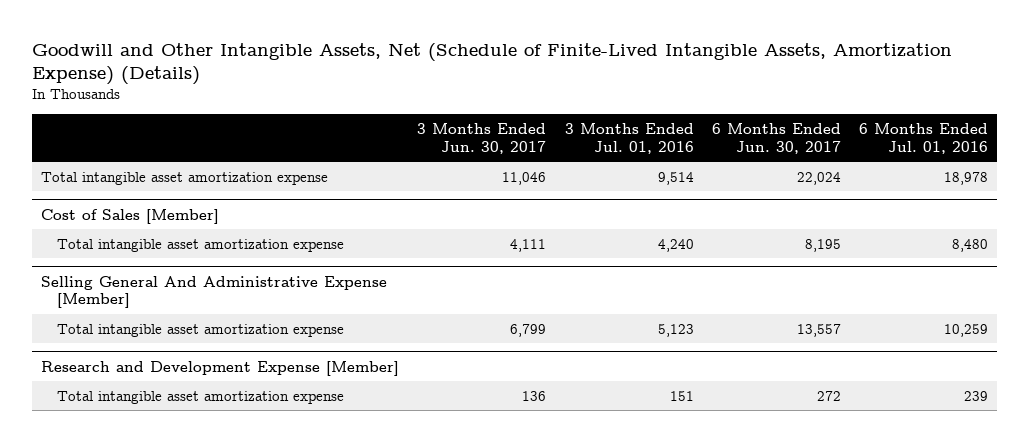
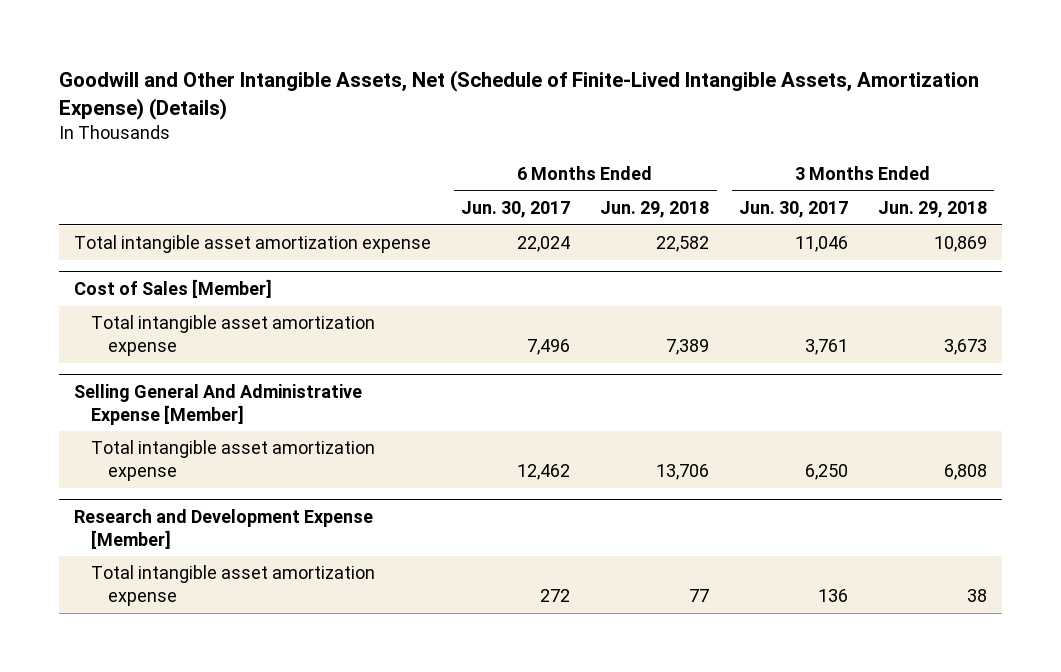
[564,123,694,154] 3 Months Ended Jul. 01, 2016 -> none
[858,123,988,154] 6 Months Ended Jul. 01, 2016 -> none
none -> [600,201,710,219] Jun. 29, 2018
none -> [877,201,987,219] Jun. 29, 2018
[510,238,547,252] 4,111 -> [805,339,849,356] 3,761
[804,238,841,252] 8,195 -> [527,339,571,356] 7,496
[510,323,547,337] 6,799 -> [805,464,849,481] 6,250
[796,323,841,337] 13,557 -> [517,464,571,481] 12,462

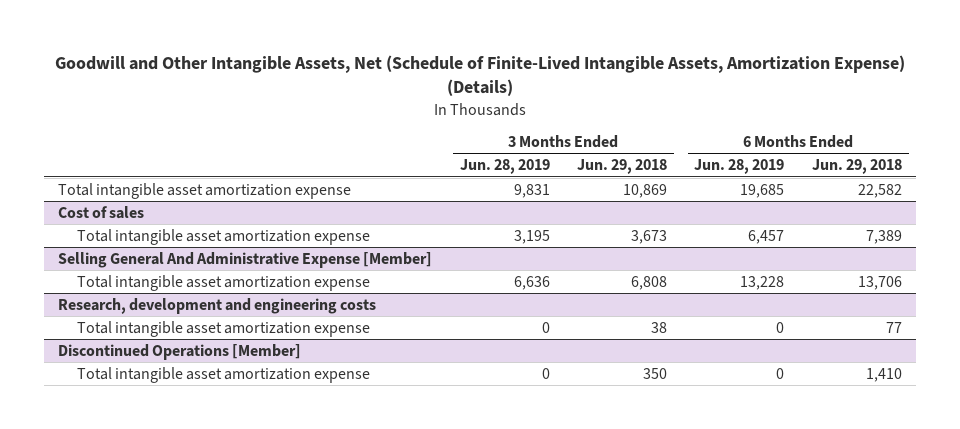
[461,201,571,219] Jun. 30, 2017 -> none
[739,201,849,219] Jun. 30, 2017 -> none
none -> [459,159,550,175] Jun. 28, 2019
none -> [694,159,785,175] Jun. 28, 2019
[74,278,273,298] Cost of Sales [Member] -> [58,205,145,219] Cost of sales
[74,508,374,549] Research and Development Expense [Member] -> [58,297,377,314] Research, development and engineering costs
none -> [58,343,302,360] Discontinued Operations [Member]
none -> [76,366,370,383] Total intangible asset amortization expense

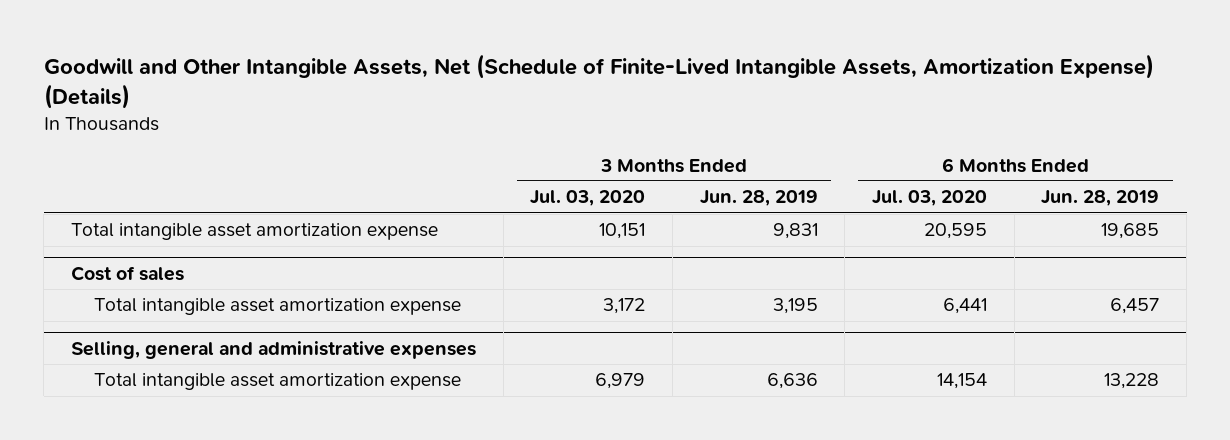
[576,159,667,175] Jun. 29, 2018 -> none
[811,159,902,175] Jun. 29, 2018 -> none
none -> [530,190,646,207] Jul. 03, 2020
none -> [872,190,988,207] Jul. 03, 2020
[58,251,433,268] Selling General And Administrative Expense [Member] -> [71,341,477,360] Selling, general and administrative expenses
[58,297,377,314] Research, development and engineering costs -> none
[76,320,370,337] Total intangible asset amortization expense -> none
[58,343,302,360] Discontinued Operations [Member] -> none
[76,366,370,383] Total intangible asset amortization expense -> none

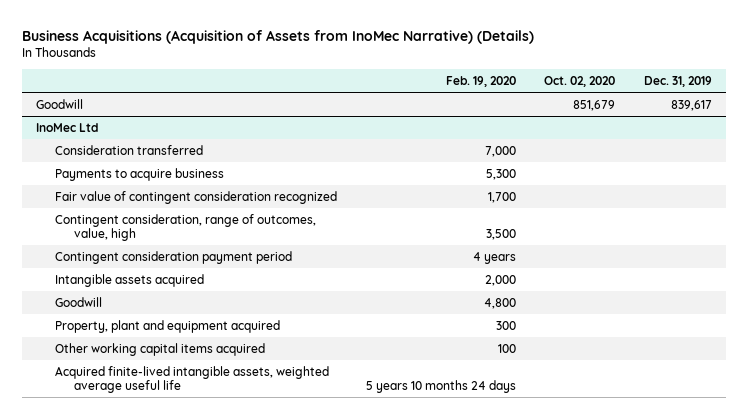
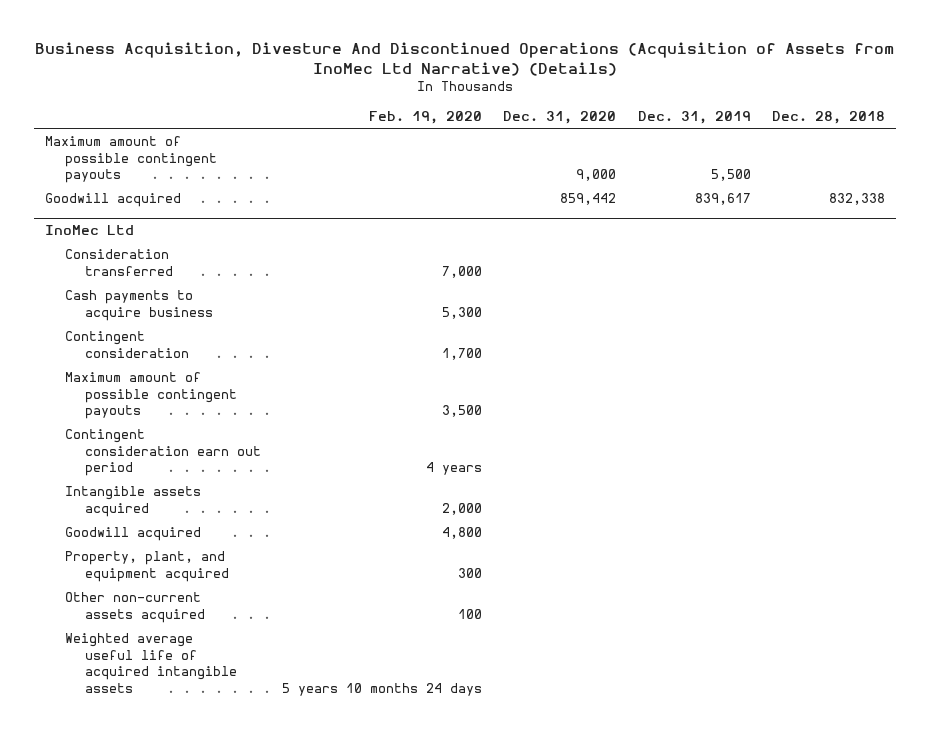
[22,29,535,44] Business Acquisitions (Acquisition of Assets from InoMec Narrative) (Details) -> [34,41,894,76] Business Acquisition, Divesture And Discontinued Operations (Acquisition of Assets from InoMec Ltd Narrative) (Details)
[544,75,616,87] Oct. 02, 2020 -> none
none -> [503,110,617,124] Dec. 31, 2020
none -> [771,110,885,124] Dec. 28, 2018
none -> [44,135,217,184] Maximum amount of possible contingent payouts
[36,98,84,109] Goodwill -> [44,192,181,207] Goodwill acquired
[55,167,225,181] Payments to acquire business -> [64,289,213,321] Cash payments to acquire business
[55,190,338,204] Fair value of contingent consideration recognized -> [64,330,189,358] Contingent consideration
[55,213,317,242] Contingent consideration, range of outcomes, value, high -> [64,371,237,420] Maximum amount of possible contingent payouts
[55,250,293,264] Contingent consideration payment period -> [64,428,261,477] Contingent consideration earn out period
[55,296,103,307] Goodwill -> [64,526,201,541] Goodwill acquired
[55,319,281,333] Property, plant and equipment acquired -> [64,550,229,582] Property, plant, and equipment acquired
[55,342,266,356] Other working capital items acquired -> [64,591,205,623] Other non-current assets acquired
[55,365,330,394] Acquired finite-lived intangible assets, weighted average useful life -> [64,632,237,693] Weighted average useful life of acquired intangible assets

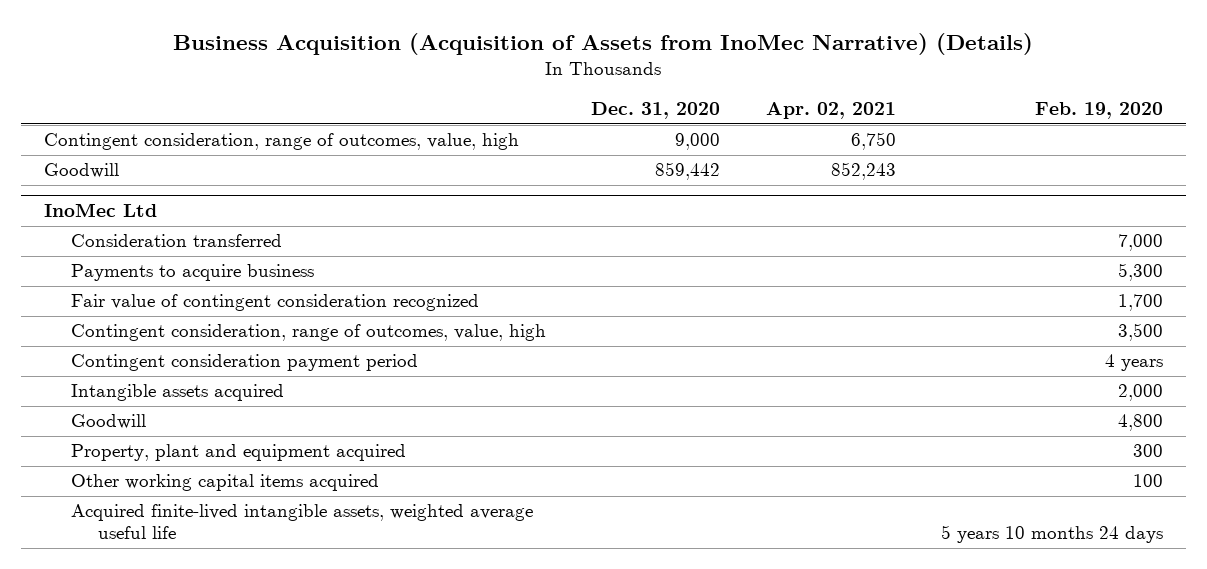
[34,41,894,76] Business Acquisition, Divesture And Discontinued Operations (Acquisition of Assets from InoMec Ltd Narrative) (Details) -> [173,33,1034,56] Business Acquisition (Acquisition of Assets from InoMec Narrative) (Details)
[637,110,751,124] Dec. 31, 2019 -> none
[771,110,885,124] Dec. 28, 2018 -> none
none -> [765,102,896,120] Apr. 02, 2021
[44,135,217,184] Maximum amount of possible contingent payouts -> [43,133,519,151] Contingent consideration, range of outcomes, value, high
[44,192,181,207] Goodwill acquired -> [43,163,119,179] Goodwill
[64,289,213,321] Cash payments to acquire business -> [71,264,315,282] Payments to acquire business
[64,330,189,358] Contingent consideration -> [71,294,480,312] Fair value of contingent consideration recognized
[64,371,237,420] Maximum amount of possible contingent payouts -> [71,324,547,342] Contingent consideration, range of outcomes, value, high
[64,428,261,477] Contingent consideration earn out period -> [71,354,419,372] Contingent consideration payment period
[64,526,201,541] Goodwill acquired -> [71,414,147,430] Goodwill
[64,550,229,582] Property, plant, and equipment acquired -> [71,444,407,462] Property, plant and equipment acquired
[64,591,205,623] Other non-current assets acquired -> [71,474,380,492] Other working capital items acquired
[64,632,237,693] Weighted average useful life of acquired intangible assets -> [71,504,534,540] Acquired finite-lived intangible assets, weighted average useful life

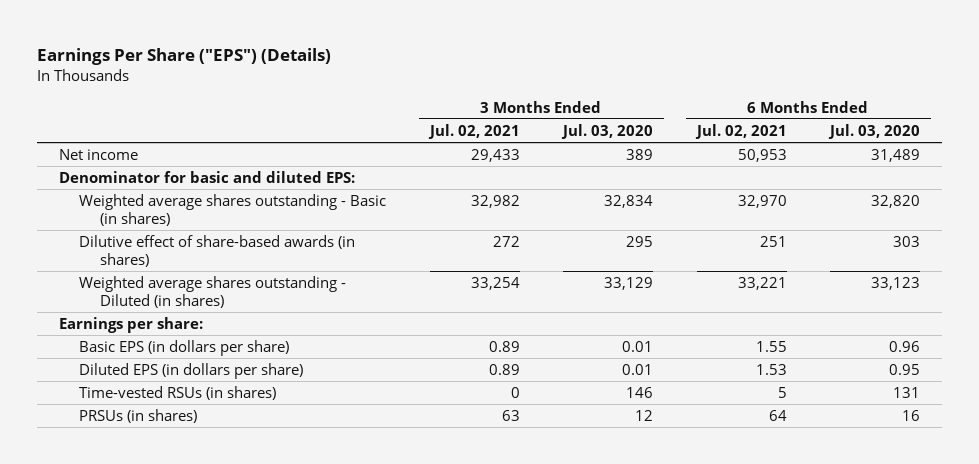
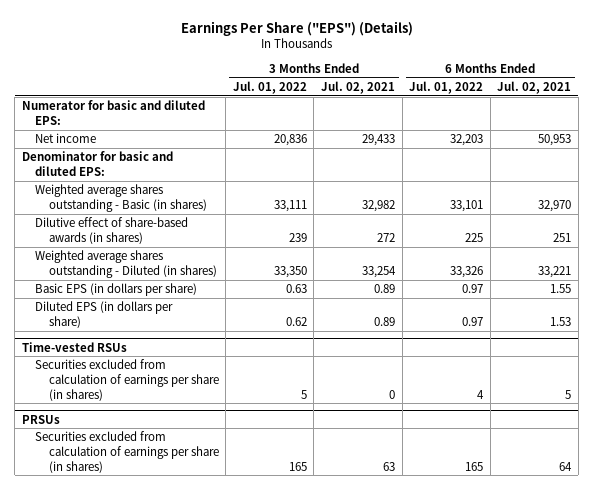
[561,123,654,139] Jul. 03, 2020 -> none
[828,123,921,139] Jul. 03, 2020 -> none
none -> [232,80,307,94] Jul. 01, 2022
none -> [409,80,484,94] Jul. 01, 2022
none -> [22,100,206,125] Numerator for basic and diluted EPS:
[59,316,204,333] Earnings per share: -> none
[79,385,277,400] Time-vested RSUs (in shares) -> none
none -> [22,341,128,352] Time-vested RSUs
none -> [35,359,219,401] Securities excluded from calculation of earnings per share (in shares)
none -> [22,414,61,424] PRSUs
[79,408,198,423] PRSUs (in shares) -> [35,431,219,473] Securities excluded from calculation of earnings per share (in shares)

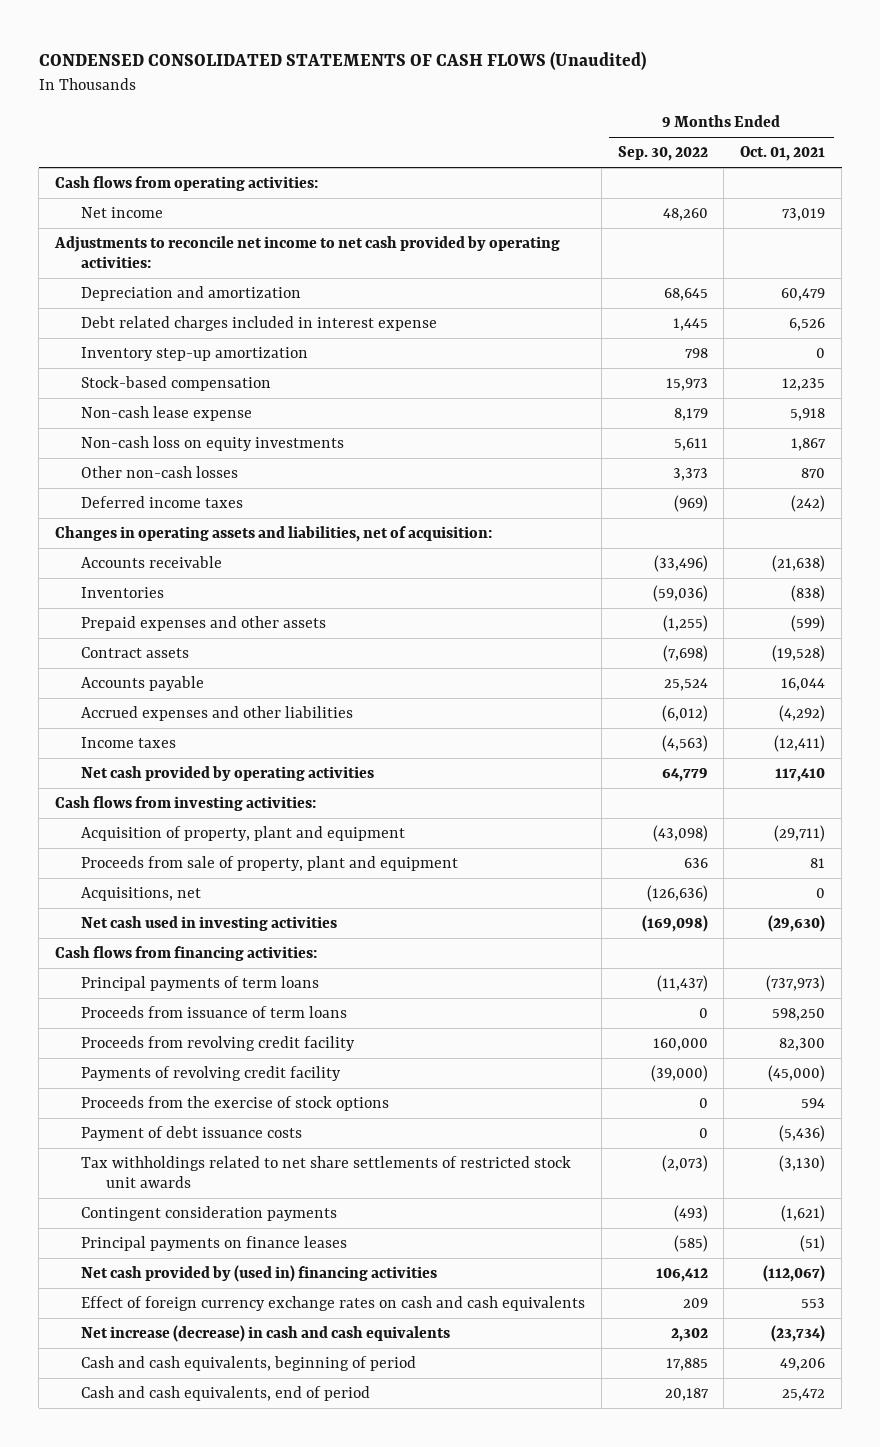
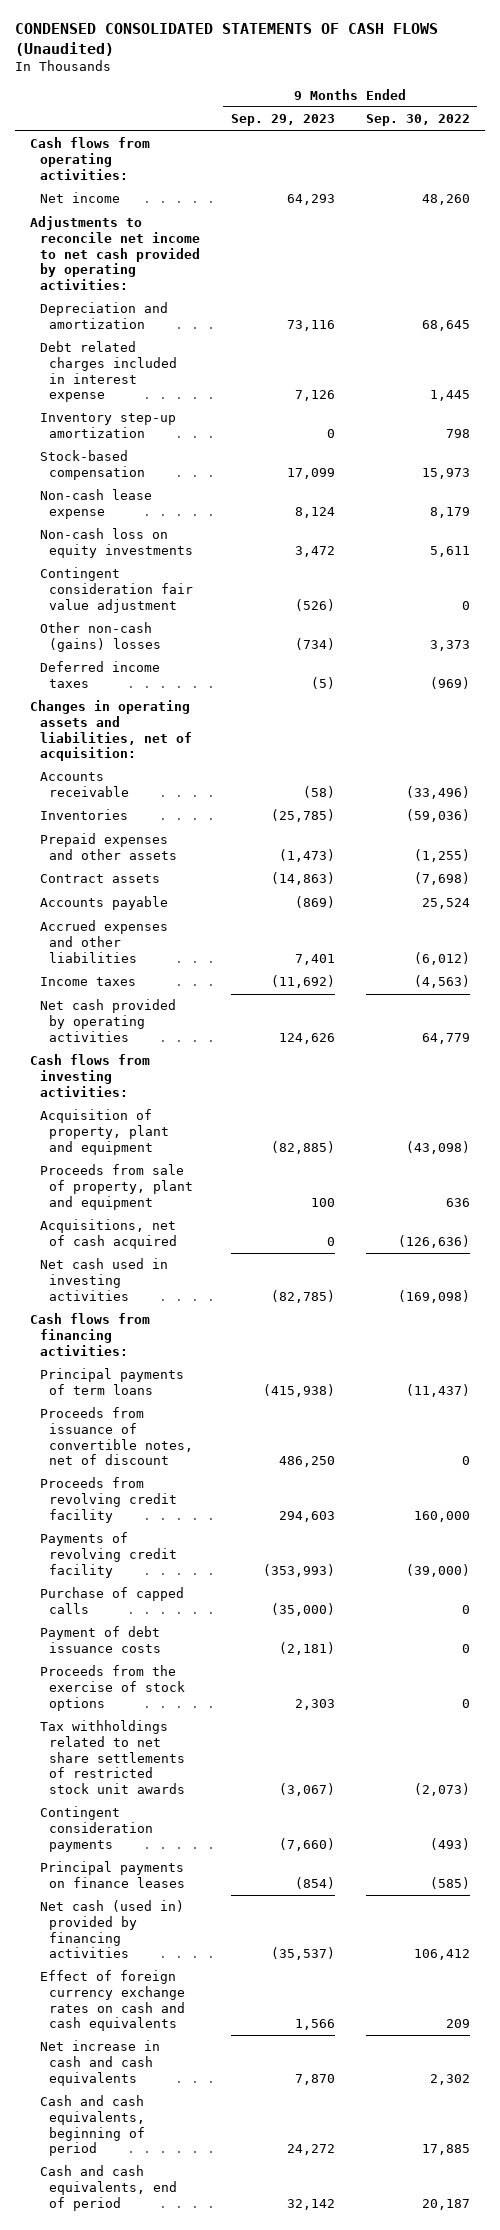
[740,146,826,162] Oct. 01, 2021 -> none
none -> [230,114,335,127] Sep. 29, 2023
none -> [39,567,193,613] Contingent consideration fair value adjustment
[80,466,238,479] Other non-cash losses -> [39,622,161,652] Other non-cash (gains) losses
[80,887,201,902] Acquisitions, net -> [39,1219,177,1249] Acquisitions, net of cash acquired
[80,1006,347,1019] Proceeds from issuance of term loans -> [39,1407,193,1466] Proceeds from issuance of convertible notes, net of discount
none -> [39,1587,184,1614] Purchase of capped calls
[80,1096,389,1112] Proceeds from the exercise of stock options -> [39,1665,185,1711] Proceeds from the exercise of stock options
[80,1265,437,1283] Net cash provided by (used in) financing activities -> [39,1900,184,1959] Net cash (used in) provided by financing activities
[80,1325,450,1343] Net increase (decrease) in cash and cash equivalents -> [39,2040,160,2086] Net increase in cash and cash equivalents

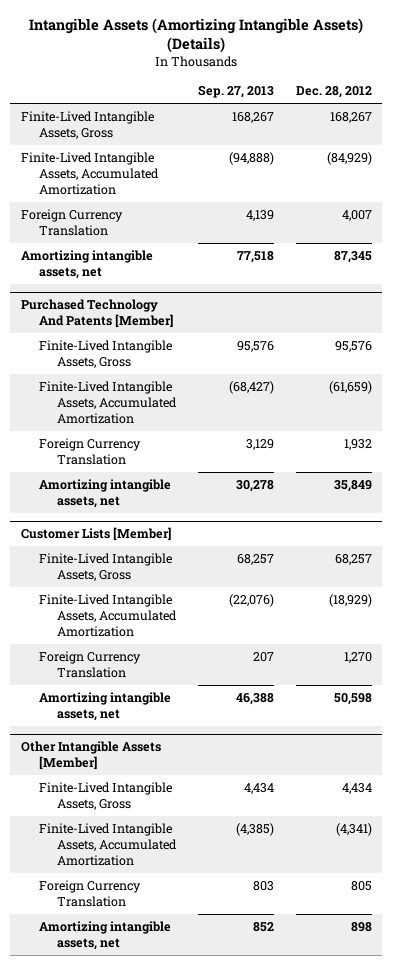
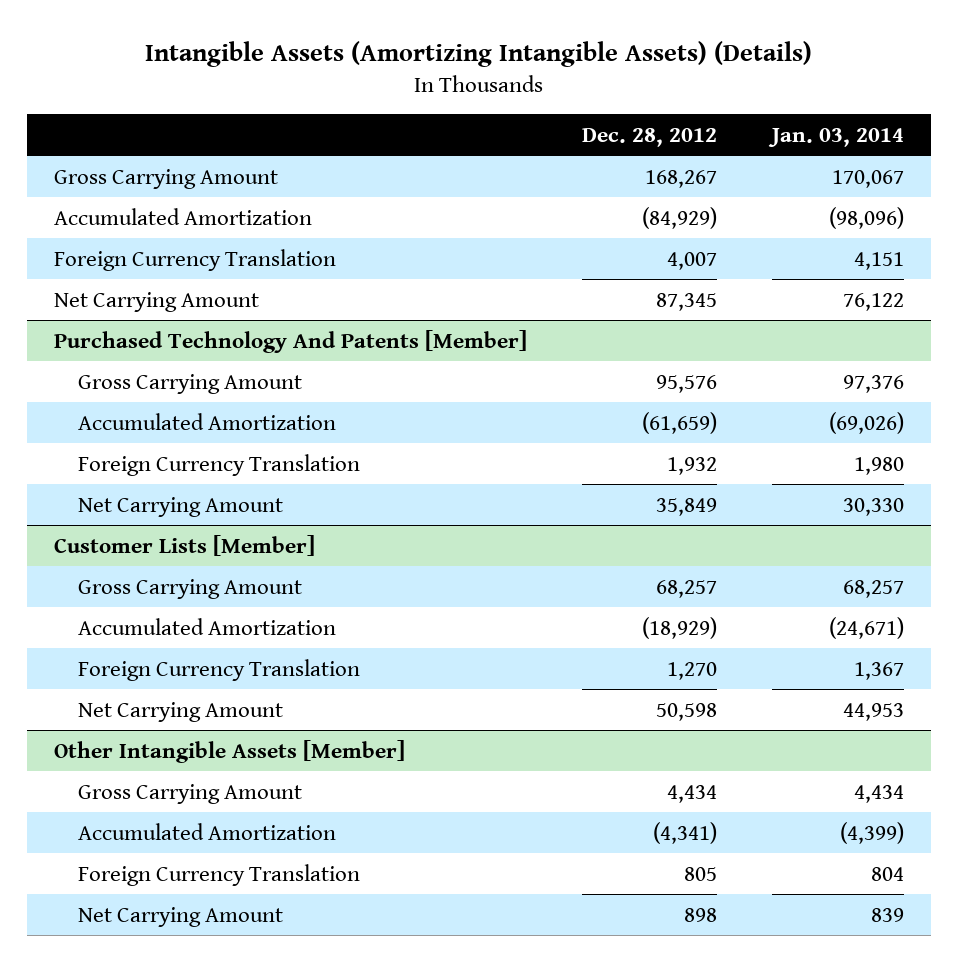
[197,85,274,99] Sep. 27, 2013 -> none
none -> [767,127,904,147] Jan. 03, 2014
[21,110,155,140] Finite-Lived Intangible Assets, Gross -> [54,168,279,189] Gross Carrying Amount
[21,151,160,196] Finite-Lived Intangible Assets, Accumulated Amortization -> [54,207,313,225] Accumulated Amortization
[21,249,154,280] Amortizing intangible assets, net -> [54,291,260,312] Net Carrying Amount
[39,339,173,369] Finite-Lived Intangible Assets, Gross -> [78,373,303,394] Gross Carrying Amount
[39,380,178,425] Finite-Lived Intangible Assets, Accumulated Amortization -> [78,412,337,430] Accumulated Amortization
[39,478,172,509] Amortizing intangible assets, net -> [78,496,284,517] Net Carrying Amount
[39,552,173,582] Finite-Lived Intangible Assets, Gross -> [78,578,303,599] Gross Carrying Amount
[39,593,178,638] Finite-Lived Intangible Assets, Accumulated Amortization -> [78,617,337,635] Accumulated Amortization
[39,691,172,722] Amortizing intangible assets, net -> [78,701,284,722] Net Carrying Amount
[39,781,173,811] Finite-Lived Intangible Assets, Gross -> [78,783,303,804] Gross Carrying Amount
[39,822,178,867] Finite-Lived Intangible Assets, Accumulated Amortization -> [78,822,337,840] Accumulated Amortization
[39,920,172,951] Amortizing intangible assets, net -> [78,906,284,927] Net Carrying Amount

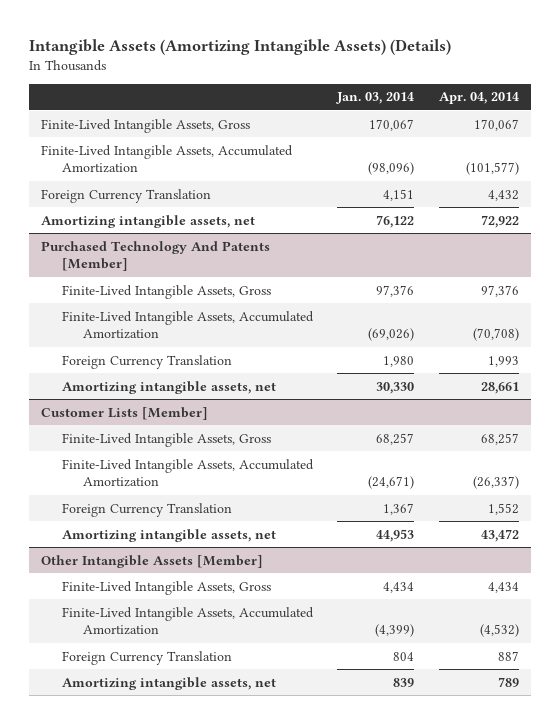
[581,127,717,147] Dec. 28, 2012 -> none
none -> [438,92,519,105] Apr. 04, 2014
[54,168,279,189] Gross Carrying Amount -> [40,118,250,133] Finite-Lived Intangible Assets, Gross
[54,207,313,225] Accumulated Amortization -> [40,144,293,174] Finite-Lived Intangible Assets, Accumulated Amortization
[54,291,260,312] Net Carrying Amount -> [40,214,255,228] Amortizing intangible assets, net
[78,373,303,394] Gross Carrying Amount -> [61,284,271,299] Finite-Lived Intangible Assets, Gross
[78,412,337,430] Accumulated Amortization -> [61,310,314,340] Finite-Lived Intangible Assets, Accumulated Amortization
[78,496,284,517] Net Carrying Amount -> [61,380,276,394] Amortizing intangible assets, net
[78,578,303,599] Gross Carrying Amount -> [61,432,271,447] Finite-Lived Intangible Assets, Gross
[78,617,337,635] Accumulated Amortization -> [61,458,314,488] Finite-Lived Intangible Assets, Accumulated Amortization
[78,701,284,722] Net Carrying Amount -> [61,528,276,542] Amortizing intangible assets, net
[78,783,303,804] Gross Carrying Amount -> [61,580,271,595] Finite-Lived Intangible Assets, Gross
[78,822,337,840] Accumulated Amortization -> [61,606,314,636] Finite-Lived Intangible Assets, Accumulated Amortization
[78,906,284,927] Net Carrying Amount -> [61,676,276,690] Amortizing intangible assets, net

